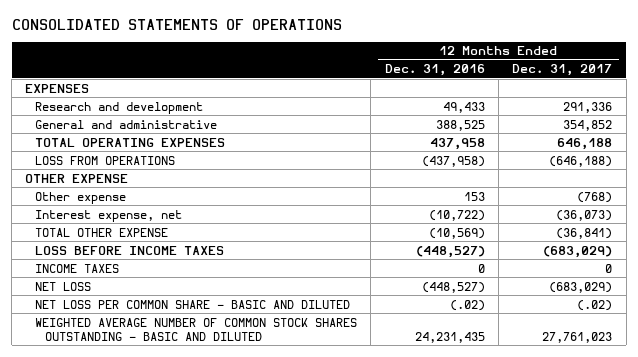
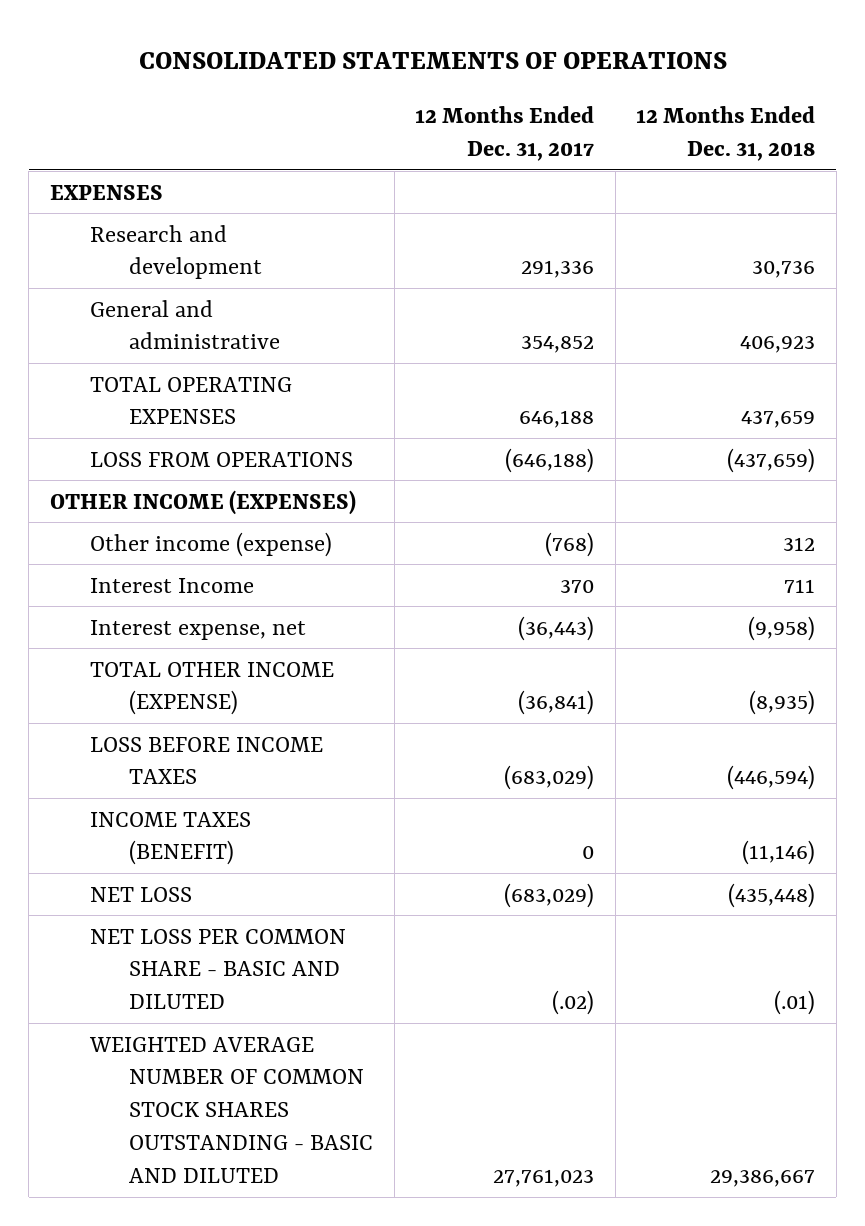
[384,64,485,77] Dec. 31, 2016 -> none
none -> [636,106,816,161] 12 Months Ended Dec. 31, 2018
[25,173,129,183] OTHER EXPENSE -> [49,489,356,515] OTHER INCOME (EXPENSES)
[34,191,126,204] Other expense -> [89,531,332,557] Other income (expense)
none -> [89,577,254,593] Interest Income
[556,209,613,221] (36,073) -> [518,615,595,641] (36,443)
[34,227,168,237] TOTAL OTHER EXPENSE -> [89,661,334,716] TOTAL OTHER INCOME (EXPENSE)
[34,263,119,273] INCOME TAXES -> [89,811,251,866] INCOME TAXES (BENEFIT)

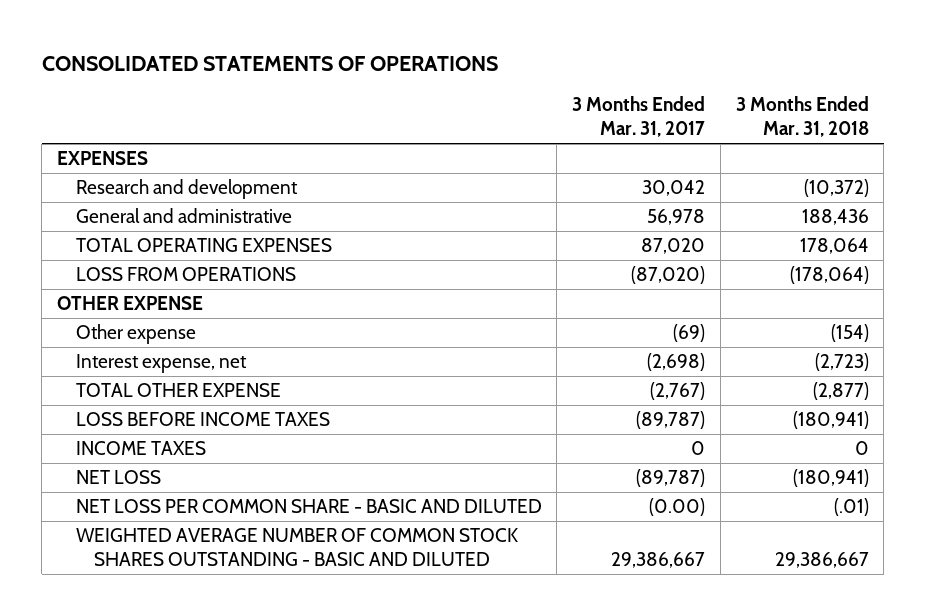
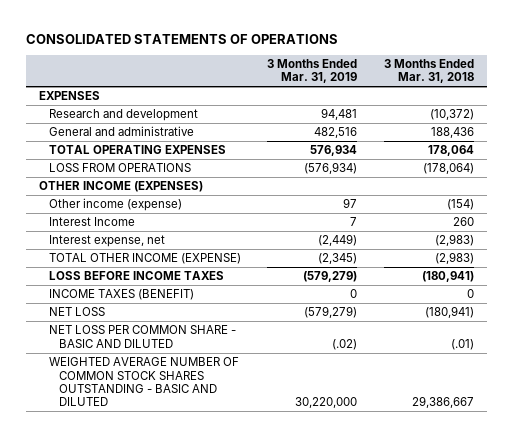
[572,96,706,138] 3 Months Ended Mar. 31, 2017 -> none
none -> [267,59,358,84] 3 Months Ended Mar. 31, 2019
[57,296,204,311] OTHER EXPENSE -> [39,181,204,193] OTHER INCOME (EXPENSES)
[75,324,196,345] Other expense -> [48,198,182,212] Other income (expense)
none -> [48,217,135,227] Interest Income
[814,353,869,372] (2,723) -> [434,234,474,247] (2,983)
[75,383,281,398] TOTAL OTHER EXPENSE -> [48,253,241,265] TOTAL OTHER INCOME (EXPENSE)
[812,382,869,401] (2,877) -> [434,252,474,265] (2,983)
[75,441,206,456] INCOME TAXES -> [48,289,194,301] INCOME TAXES (BENEFIT)

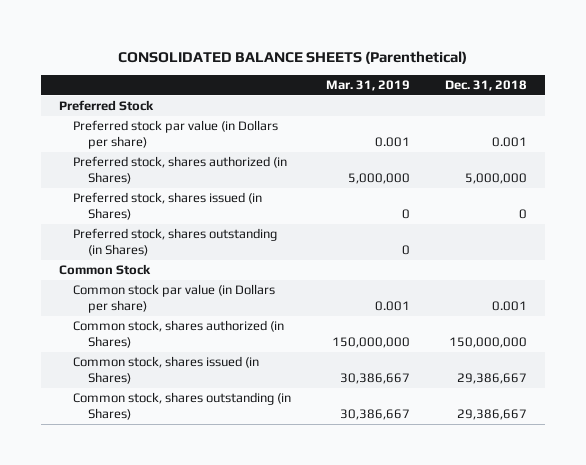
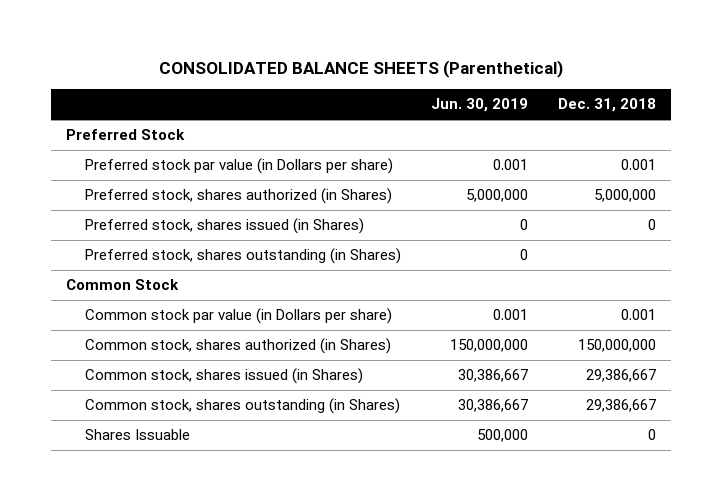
[326,80,411,92] Mar. 31, 2019 -> none
none -> [431,98,529,113] Jun. 30, 2019
none -> [85,429,191,441] Shares Issuable

